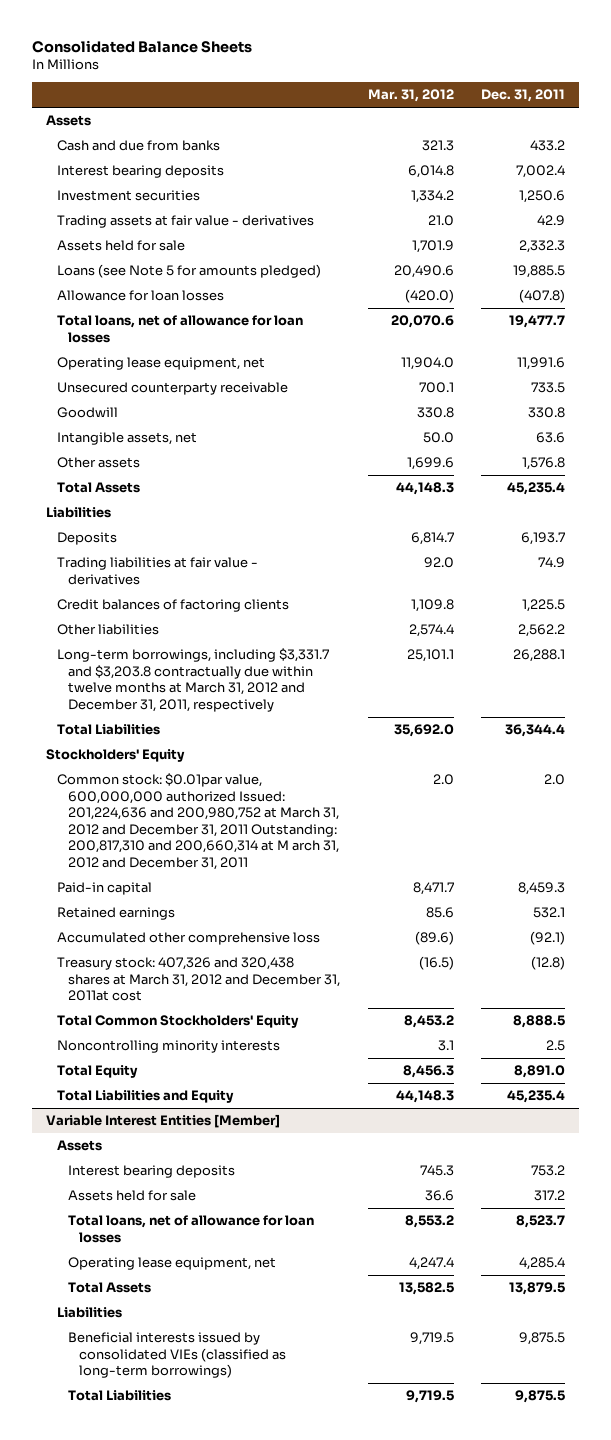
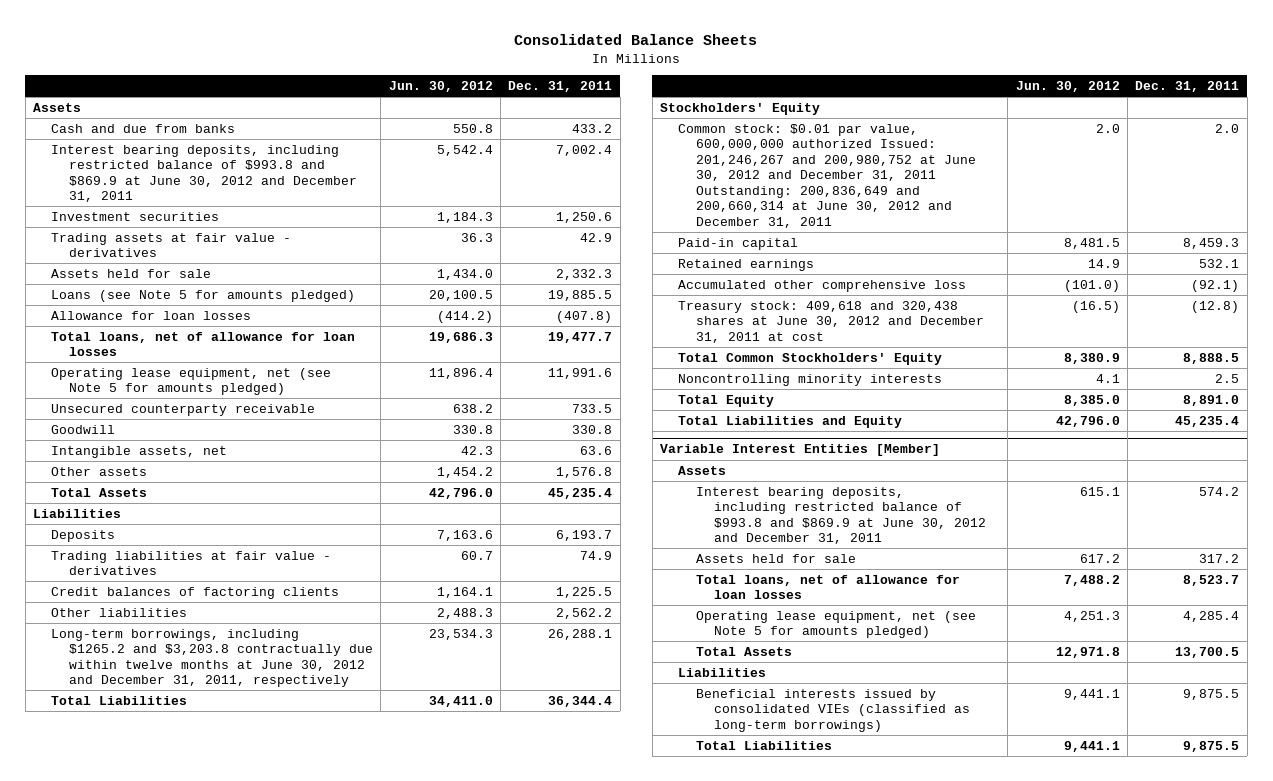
[367,89,454,103] Mar. 31, 2012 -> none
none -> [388,81,493,93] Jun. 30, 2012
[57,165,225,179] Interest bearing deposits -> [50,144,357,203] Interest bearing deposits, including restricted balance of $993.8 and $869.9 at June 30, 2012 and December 31, 2011
[57,357,266,371] Operating lease equipment, net -> [50,367,331,396] Operating lease equipment, net (see Note 5 for amounts pledged)
[57,648,330,712] Long-term borrowings, including $3,331.7 and $3,203.8 contractually due within twelve months at March 31, 2012 and December 31, 2011, respectively -> [50,628,373,688] Long-term borrowings, including $1265.2 and $3,203.8 contractually due within twelve months at June 30, 2012 and December 31, 2011, respectively
[57,773,340,870] Common stock: $0.01par value, 600,000,000 authorized Issued: 201,224,636 and 200,980,752 at March 31, 2012 and December 31, 2011 Outstanding: 200,817,310 and 200,660,314 at M arch 31, 2012 and December 31, 2011 -> [678,123,976,228] Common stock: $0.01 par value, 600,000,000 authorized Issued: 201,246,267 and 200,980,752 at June 30, 2012 and December 31, 2011 Outstanding: 200,836,649 and 200,660,314 at June 30, 2012 and December 31, 2011
[57,957,341,1002] Treasury stock: 407,326 and 320,438 shares at March 31, 2012 and December 31, 2011at cost -> [678,300,984,343] Treasury stock: 409,618 and 320,438 shares at June 30, 2012 and December 31, 2011 at cost
[68,1165,236,1179] Interest bearing deposits -> none
none -> [695,486,986,545] Interest bearing deposits, including restricted balance of $993.8 and $869.9 at June 30, 2012 and December 31, 2011
[68,1257,277,1271] Operating lease equipment, net -> [695,610,976,639] Operating lease equipment, net (see Note 5 for amounts pledged)
[508,1282,565,1296] 13,879.5 -> [1175,646,1240,658] 13,700.5

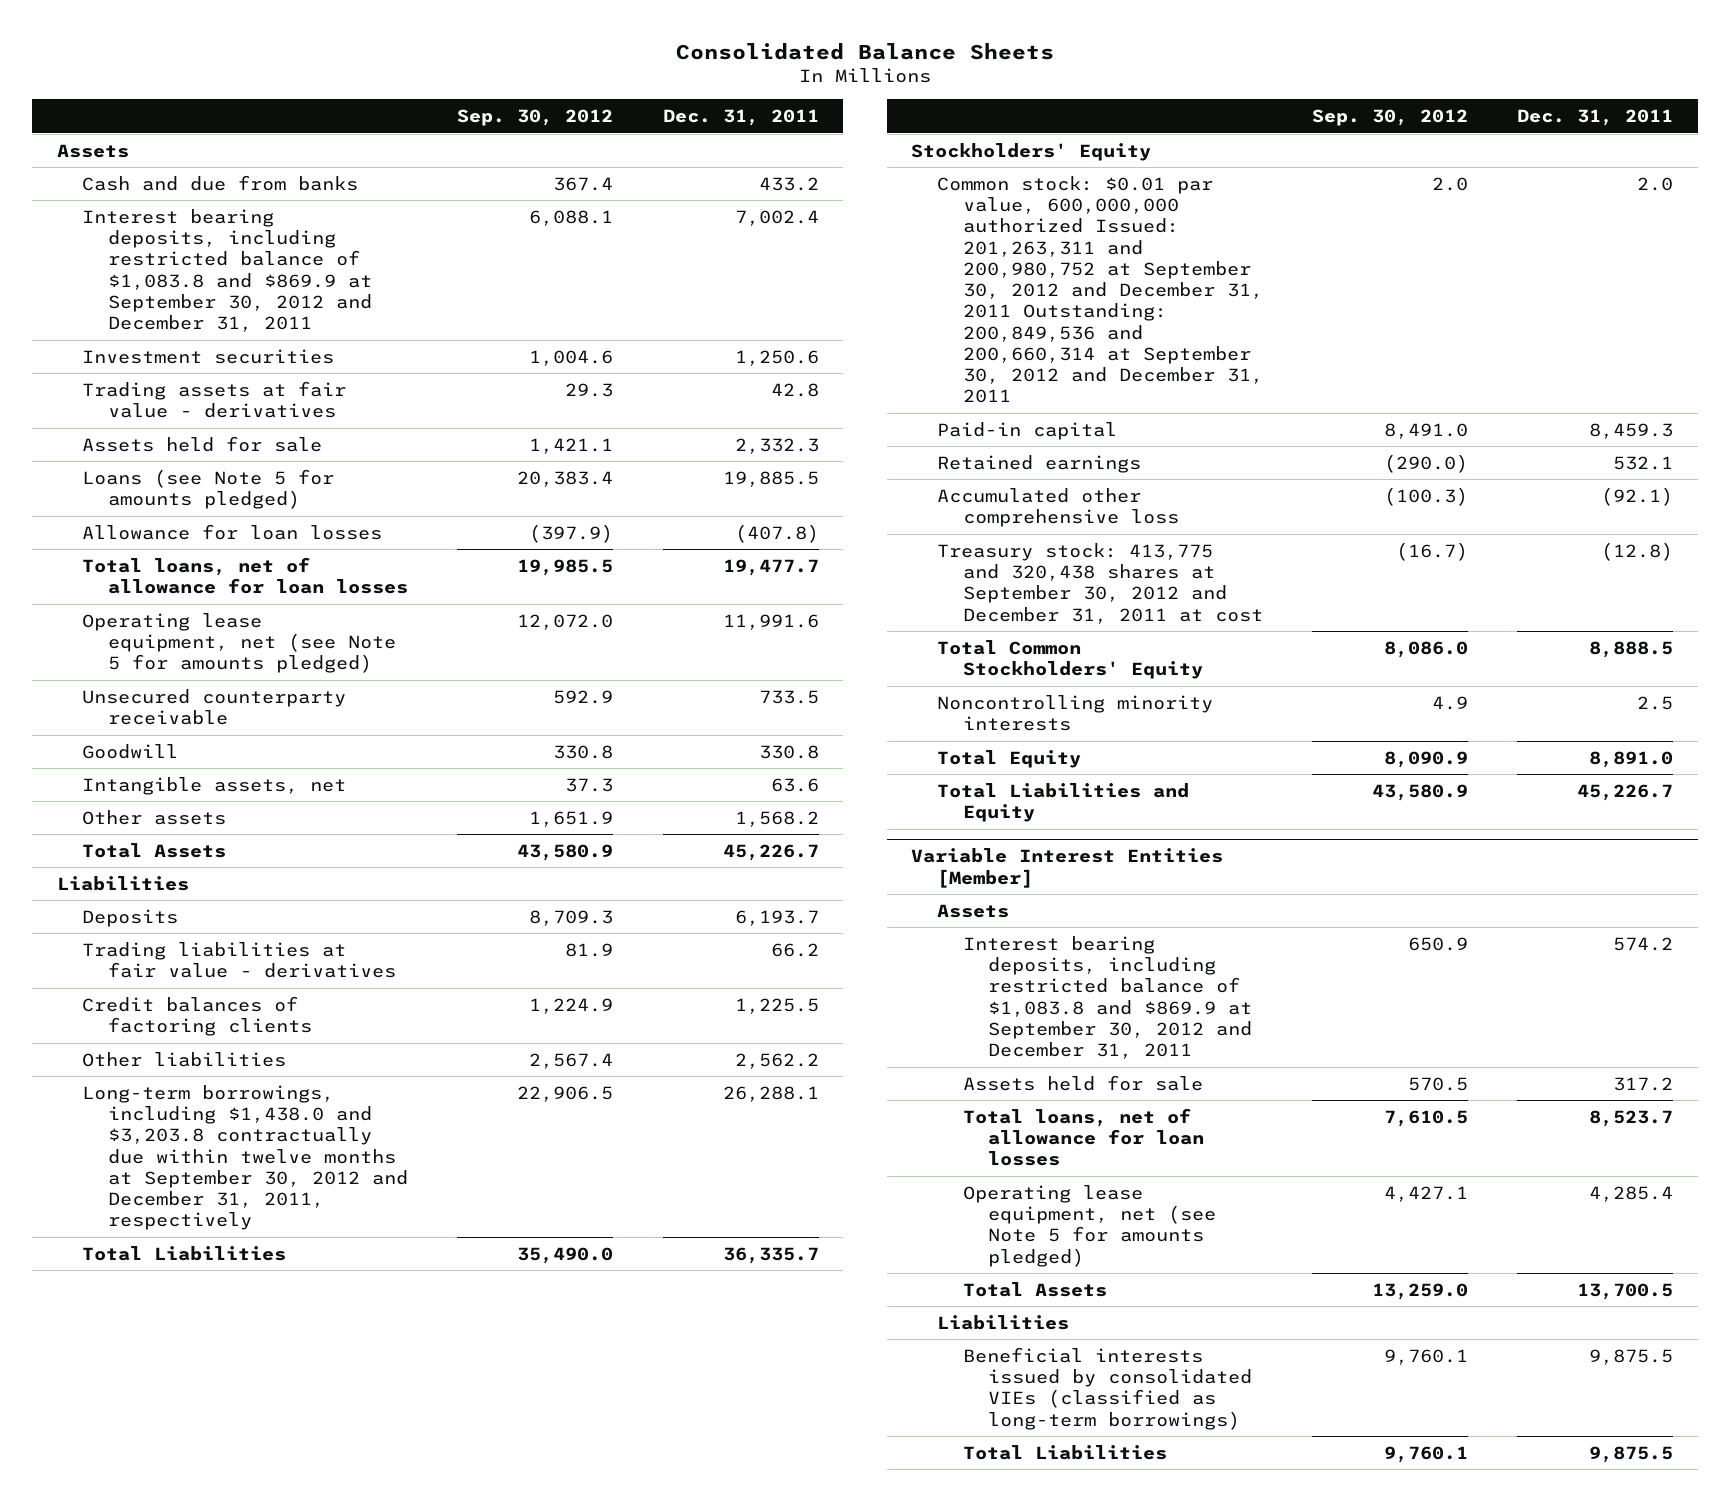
[388,81,493,93] Jun. 30, 2012 -> none
none -> [457,109,614,127] Sep. 30, 2012
[50,144,357,203] Interest bearing deposits, including restricted balance of $993.8 and $869.9 at June 30, 2012 and December 31, 2011 -> [82,208,372,333] Interest bearing deposits, including restricted balance of $1,083.8 and $869.9 at September 30, 2012 and December 31, 2011
[580,232,613,242] 42.9 -> [770,382,819,397] 42.8
[556,466,613,478] 1,576.8 -> [734,810,819,827] 1,568.2
[548,487,613,499] 45,235.4 -> [722,843,819,861] 45,226.7
[580,550,613,560] 74.9 -> [770,942,819,957] 66.2
[50,628,373,688] Long-term borrowings, including $1265.2 and $3,203.8 contractually due within twelve months at June 30, 2012 and December 31, 2011, respectively -> [82,1084,408,1231] Long-term borrowings, including $1,438.0 and $3,203.8 contractually due within twelve months at September 30, 2012 and December 31, 2011, respectively
[548,695,613,707] 36,344.4 -> [722,1246,819,1264] 36,335.7
[678,123,976,228] Common stock: $0.01 par value, 600,000,000 authorized Issued: 201,246,267 and 200,980,752 at June 30, 2012 and December 31, 2011 Outstanding: 200,836,649 and 200,660,314 at June 30, 2012 and December 31, 2011 -> [936,175,1263,404] Common stock: $0.01 par value, 600,000,000 authorized Issued: 201,263,311 and 200,980,752 at September 30, 2012 and December 31, 2011 Outstanding: 200,849,536 and 200,660,314 at September 30, 2012 and December 31, 2011
[678,300,984,343] Treasury stock: 409,618 and 320,438 shares at June 30, 2012 and December 31, 2011 at cost -> [936,542,1263,624] Treasury stock: 413,775 and 320,438 shares at September 30, 2012 and December 31, 2011 at cost
[1175,415,1240,427] 45,235.4 -> [1577,783,1674,801] 45,226.7
[695,486,986,545] Interest bearing deposits, including restricted balance of $993.8 and $869.9 at June 30, 2012 and December 31, 2011 -> [962,935,1253,1060] Interest bearing deposits, including restricted balance of $1,083.8 and $869.9 at September 30, 2012 and December 31, 2011

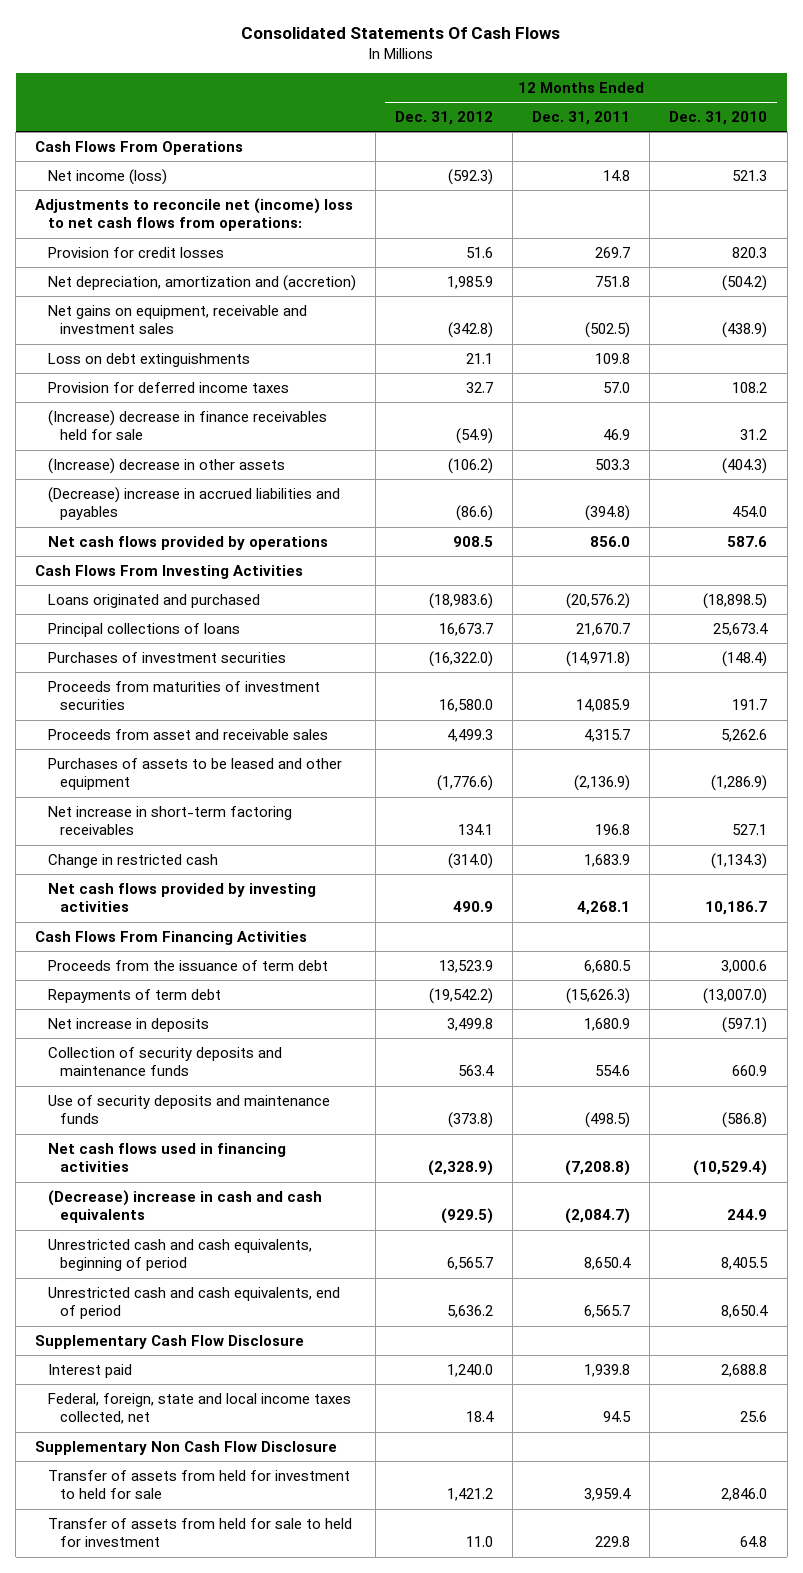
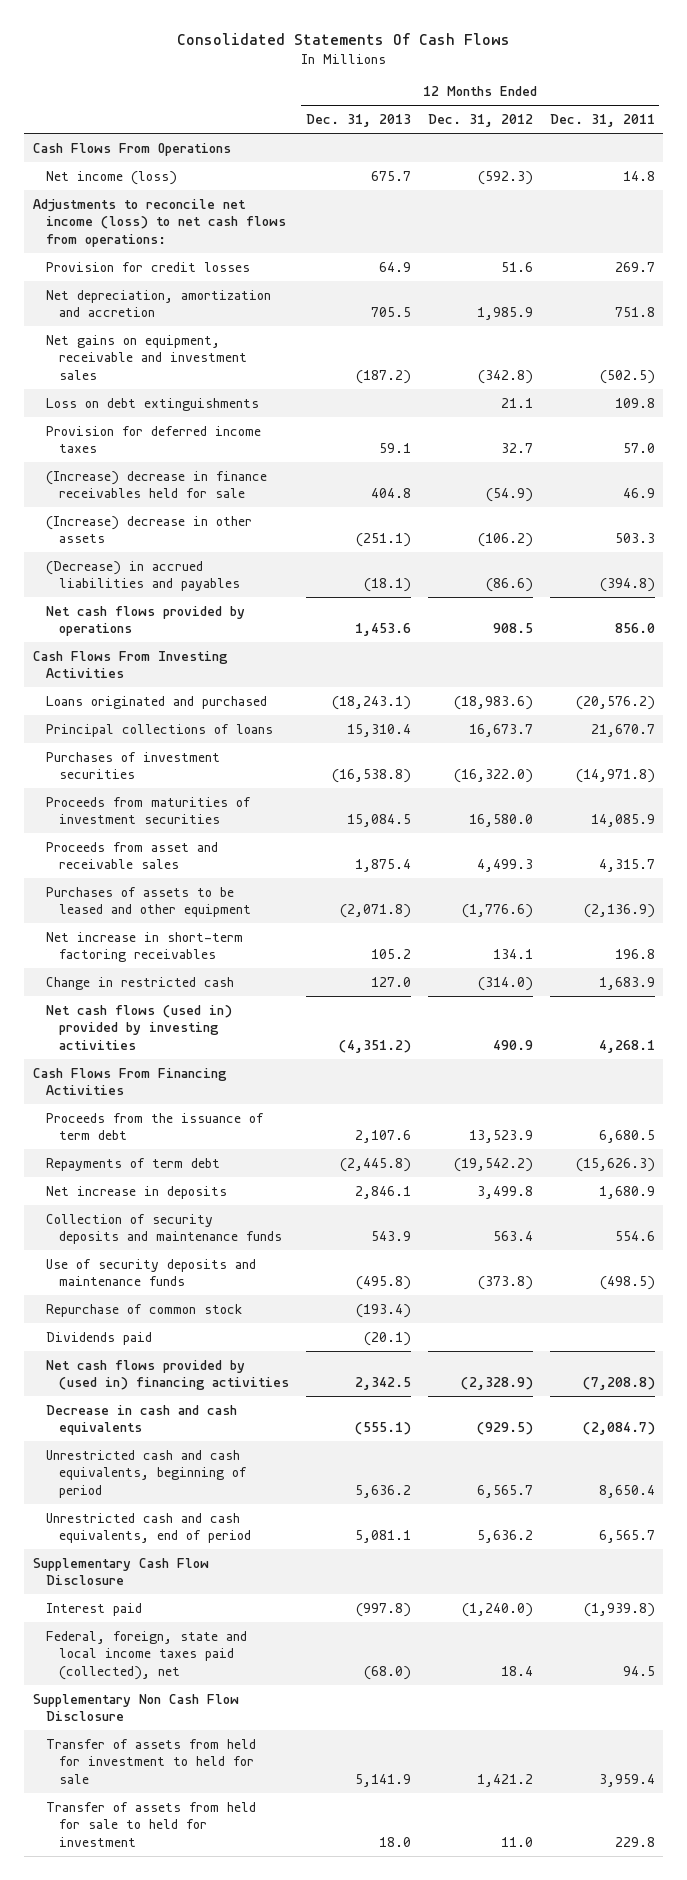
[669,111,768,126] Dec. 31, 2010 -> none
none -> [305,113,411,127] Dec. 31, 2013
[35,197,354,232] Adjustments to reconcile net (income) loss to net cash flows from operations: -> [32,198,286,248] Adjustments to reconcile net income (loss) to net cash flows from operations:
[47,274,356,291] Net depreciation, amortization and (accretion) -> [45,289,271,318] Net depreciation, amortization and accretion
[47,486,340,521] (Decrease) increase in accrued liabilities and payables -> [45,560,240,592] (Decrease) in accrued liabilities and payables
[47,882,316,913] Net cash flows provided by investing activities -> [45,1004,232,1051] Net cash flows (used in) provided by investing activities
none -> [45,1303,242,1317] Repurchase of common stock
none -> [45,1331,152,1345] Dividends paid
[47,1142,286,1173] Net cash flows used in financing activities -> [45,1359,289,1391] Net cash flows provided by (used in) financing activities
[47,1189,322,1224] (Decrease) increase in cash and cash equivalents -> [45,1404,237,1436] Decrease in cash and cash equivalents
[446,1363,493,1377] 1,240.0 -> [461,1602,533,1617] (1,240.0)
[584,1363,631,1377] 1,939.8 -> [583,1602,655,1617] (1,939.8)
[47,1392,351,1425] Federal, foreign, state and local income taxes collected, net -> [45,1630,247,1681] Federal, foreign, state and local income taxes paid (collected), net

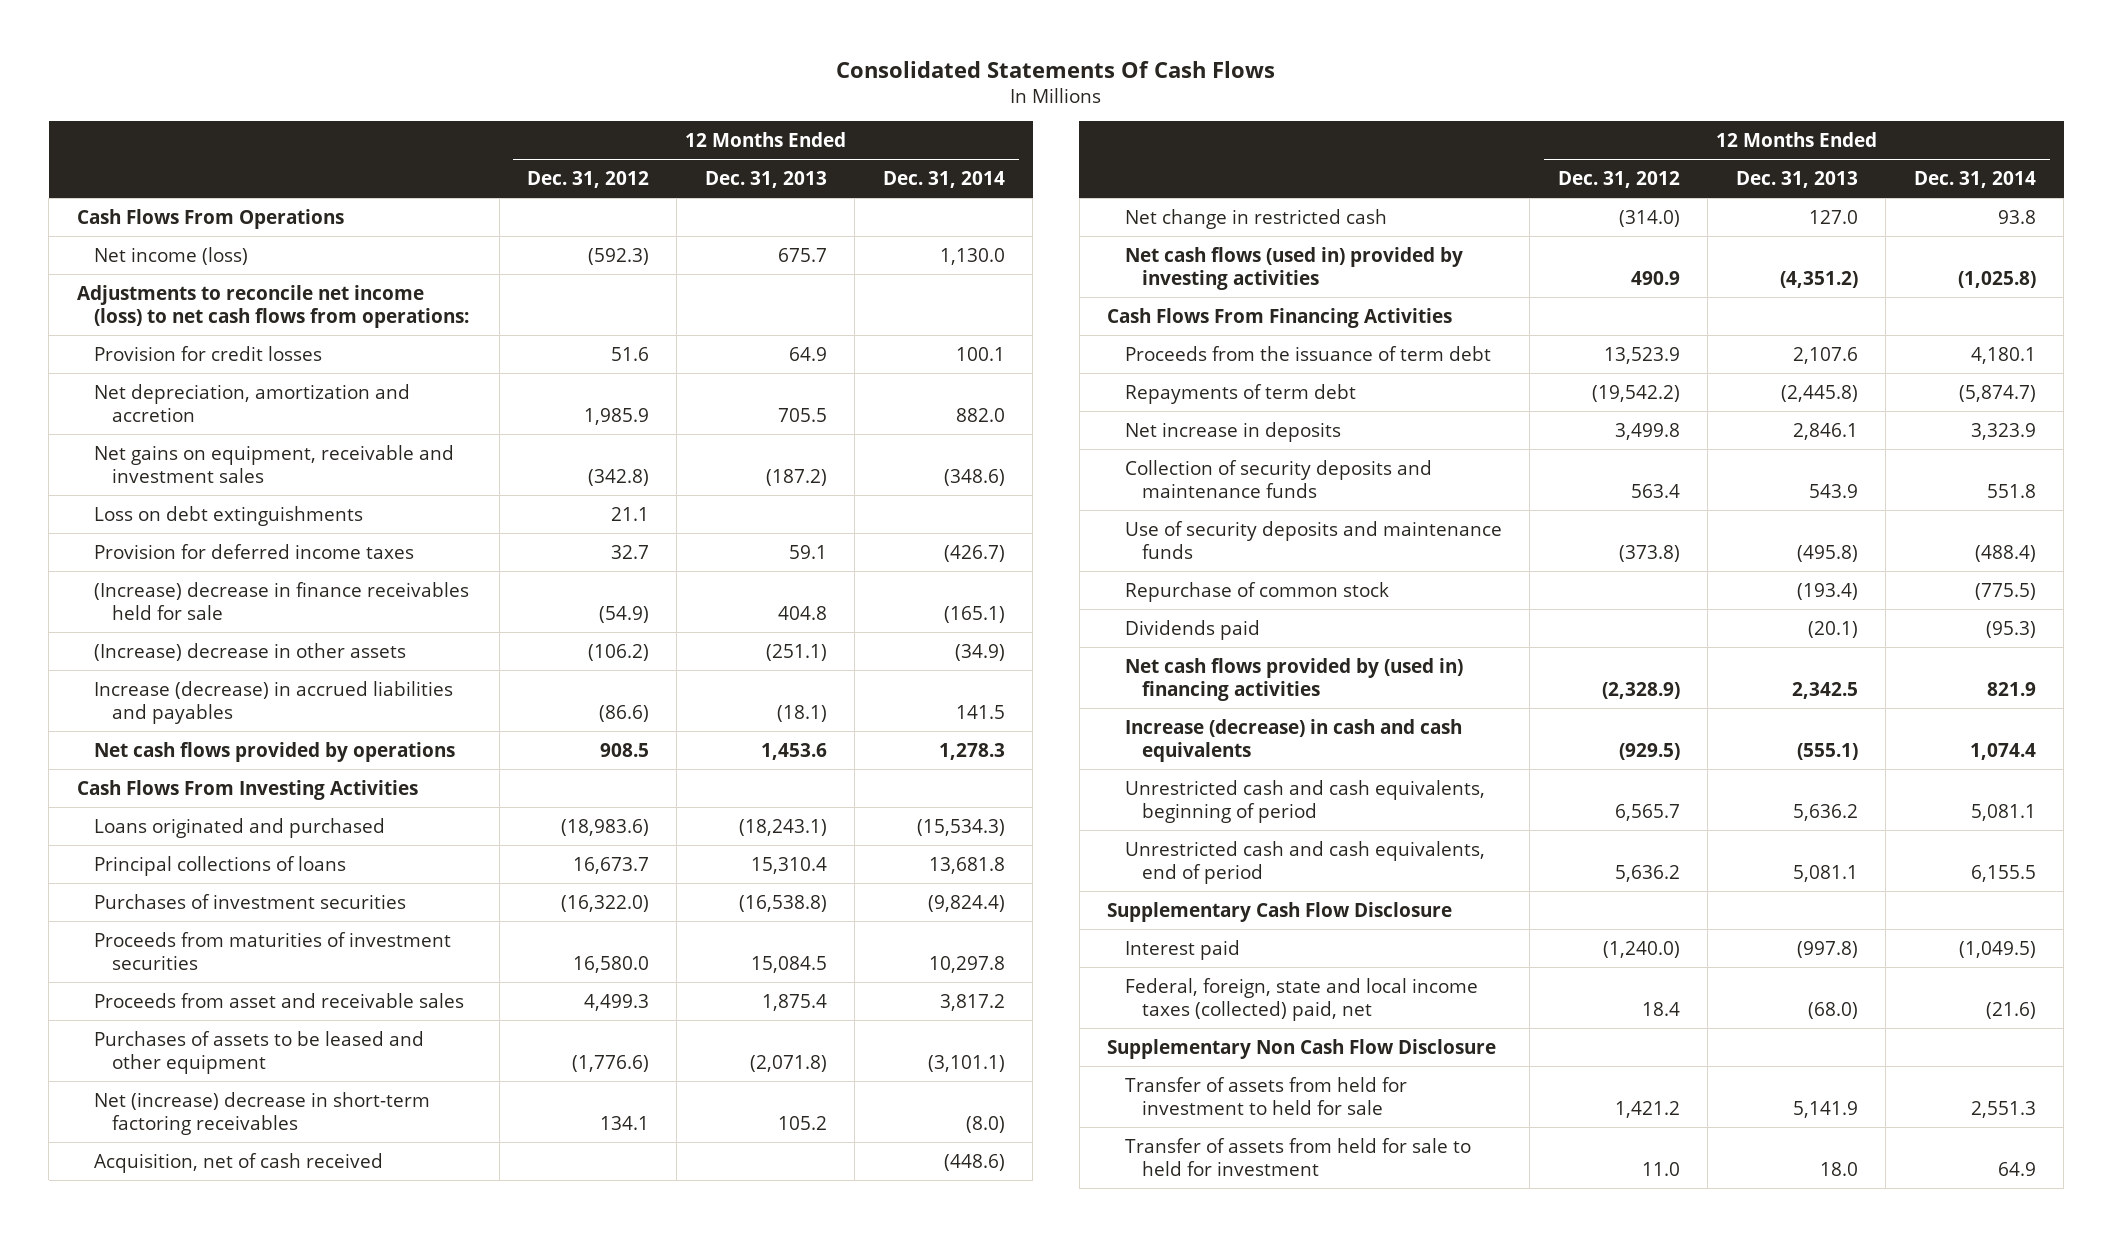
[549,113,655,127] Dec. 31, 2011 -> none
none -> [882,170,1005,188] Dec. 31, 2014
[45,560,240,592] (Decrease) in accrued liabilities and payables -> [94,680,454,724] Increase (decrease) in accrued liabilities and payables
[45,931,243,963] Net increase in short-term factoring receivables -> [94,1091,431,1135] Net (increase) decrease in short-term factoring receivables
none -> [94,1152,384,1173] Acquisition, net of cash received
[45,976,234,990] Change in restricted cash -> [1124,208,1387,229] Net change in restricted cash
[45,1404,237,1436] Decrease in cash and cash equivalents -> [1124,718,1462,762] Increase (decrease) in cash and cash equivalents
[45,1630,247,1681] Federal, foreign, state and local income taxes paid (collected), net -> [1124,977,1478,1021] Federal, foreign, state and local income taxes (collected) paid, net

